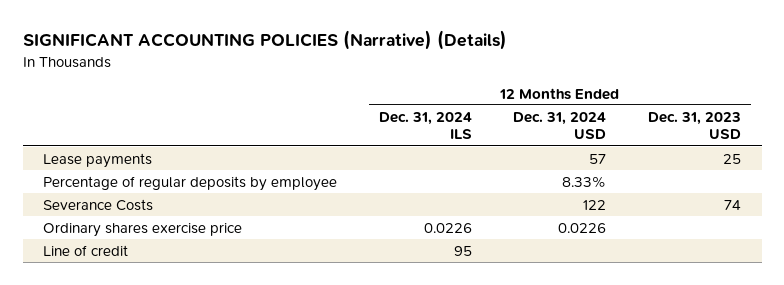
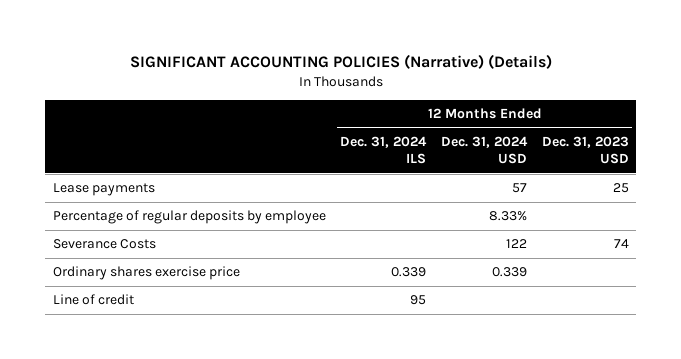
[423,222,472,233] 0.0226 -> [391,267,427,278] 0.339
[558,222,607,233] 0.0226 -> [492,267,528,278] 0.339

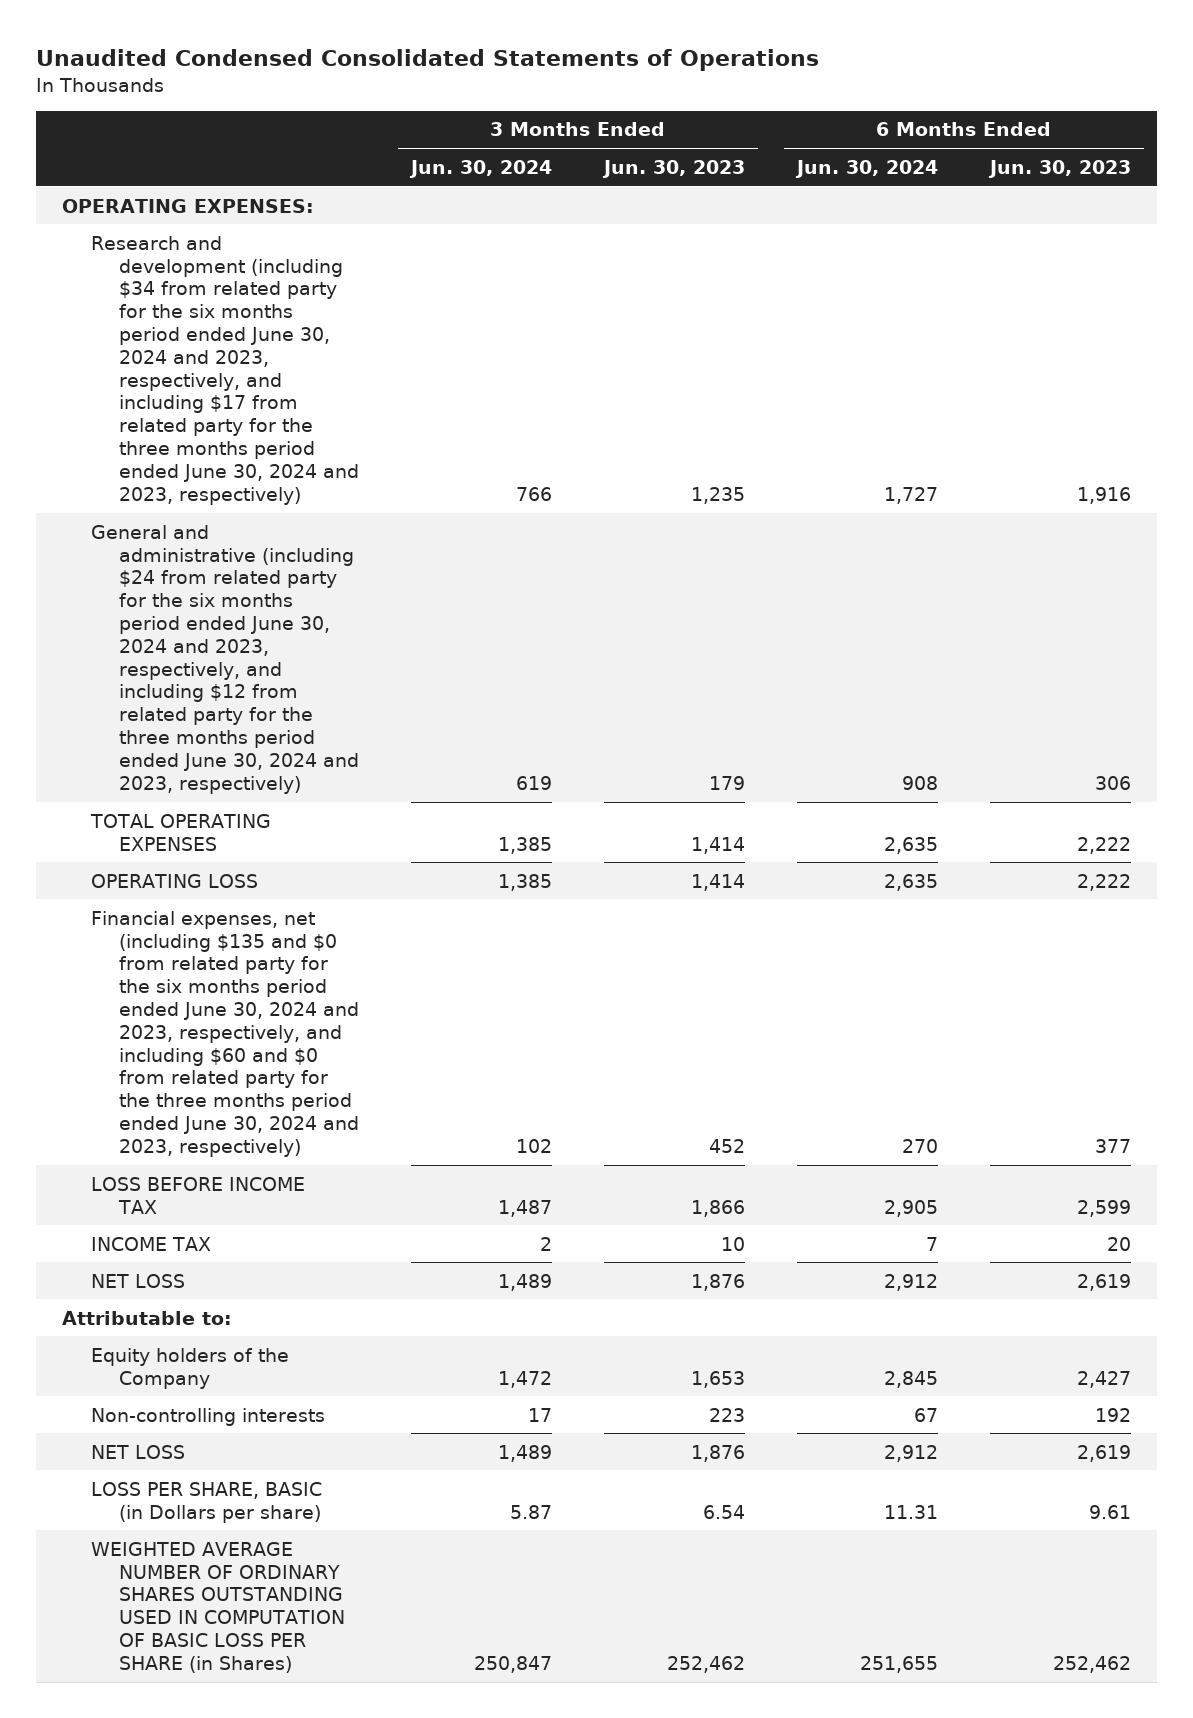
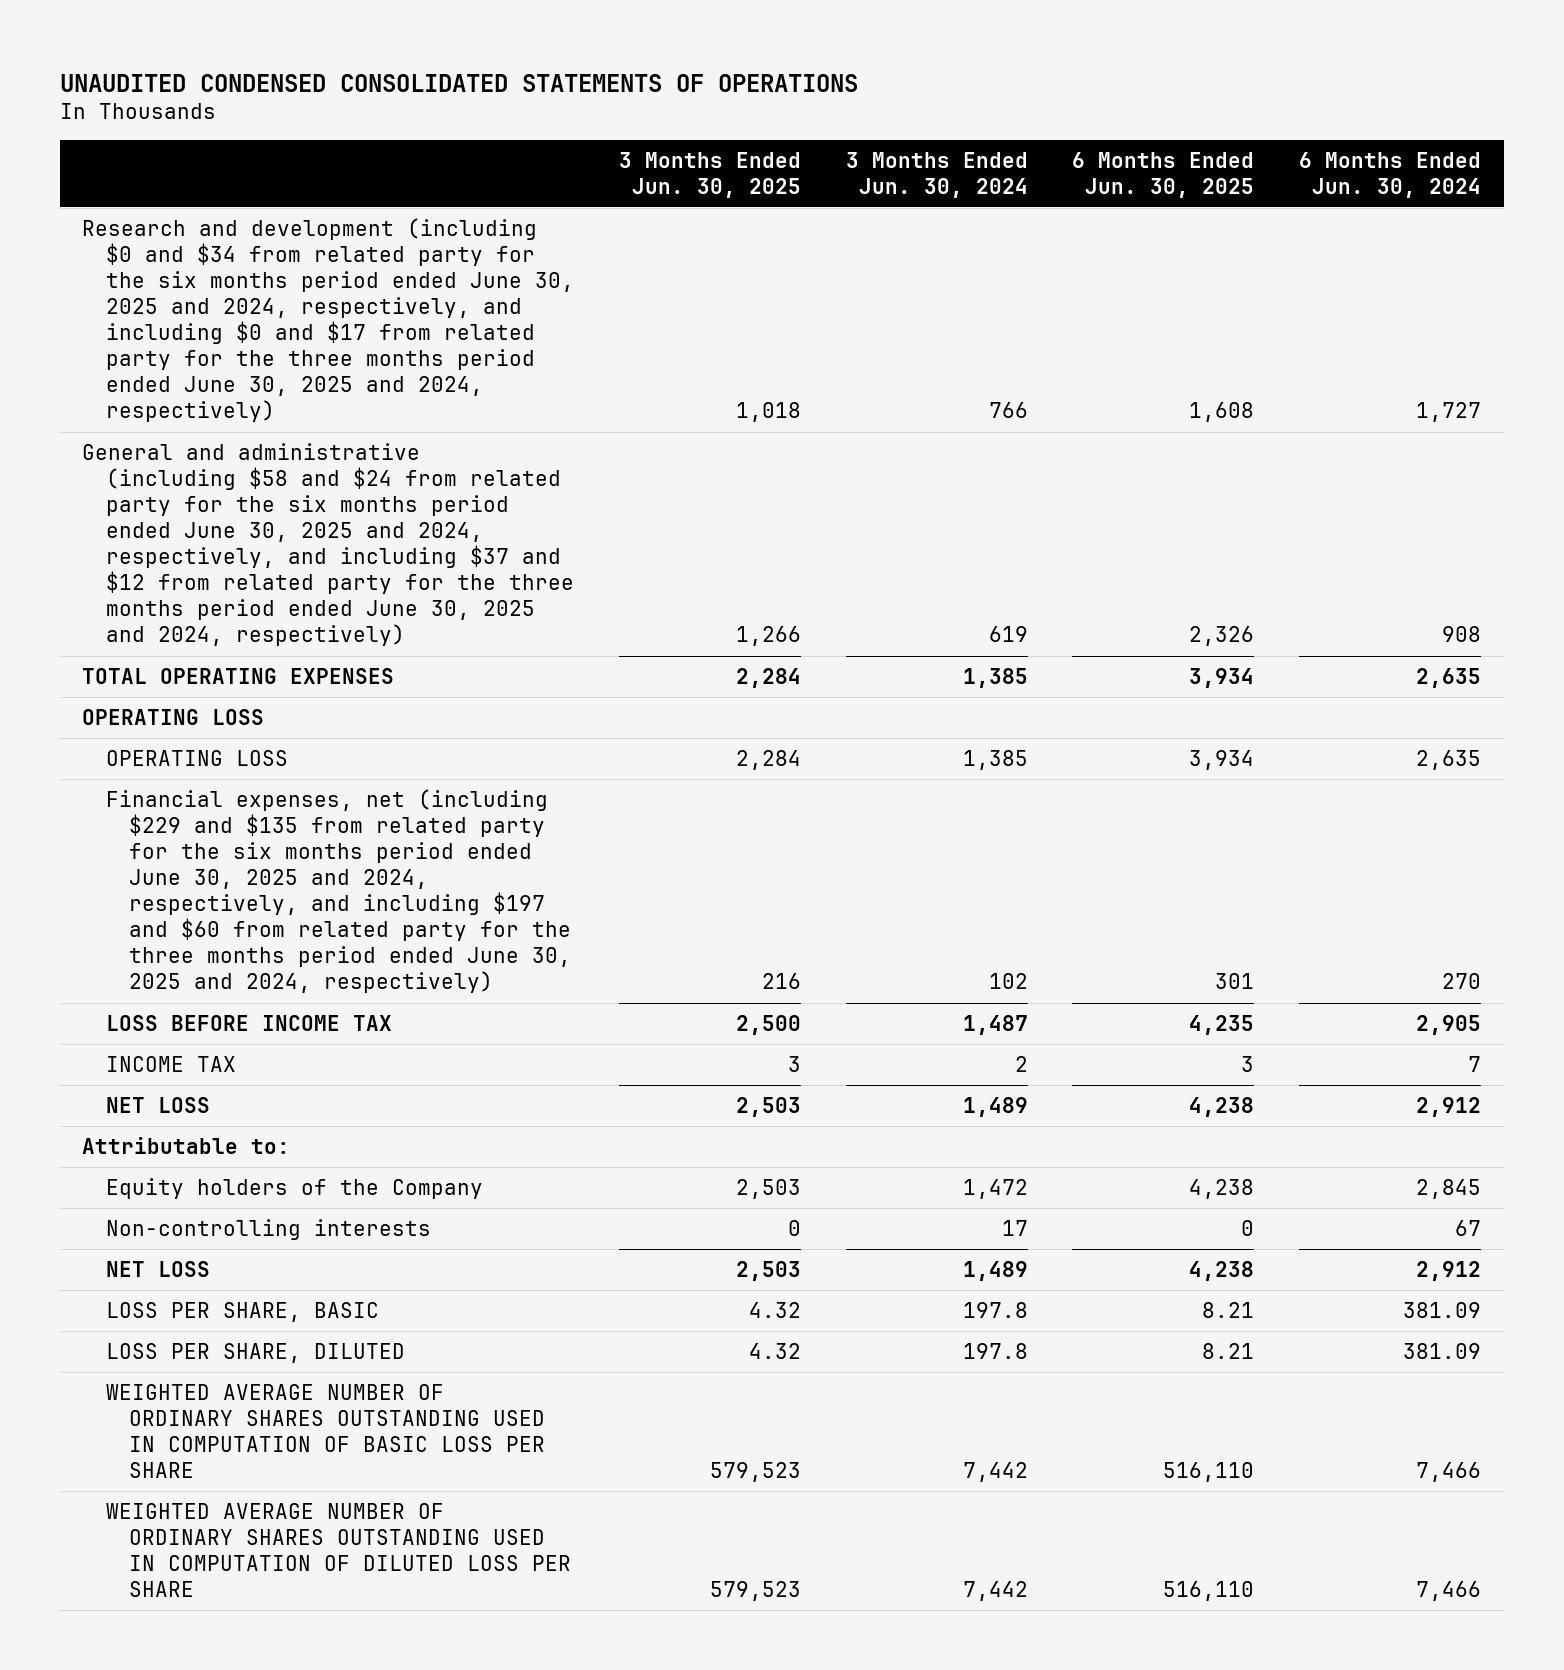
[36,48,820,71] Unaudited Condensed Consolidated Statements of Operations -> [59,73,858,92] UNAUDITED CONDENSED CONSOLIDATED STATEMENTS OF OPERATIONS
[601,159,745,178] Jun. 30, 2023 -> none
[987,159,1131,178] Jun. 30, 2023 -> none
none -> [618,151,801,198] 3 Months Ended Jun. 30, 2025
none -> [1072,151,1255,198] 6 Months Ended Jun. 30, 2025
[62,198,315,213] OPERATING EXPENSES: -> none
[90,235,360,505] Research and development (including $34 from related party for the six months period ended June 30, 2024 and 2023, respectively, and including $17 from related party for the three months period ended June 30, 2024 and 2023, respectively) -> [82,218,574,423] Research and development (including $0 and $34 from related party for the six months period ended June 30, 2025 and 2024, respectively, and including $0 and $17 from related party for the three months period ended June 30, 2025 and 2024, respectively)
[90,524,360,794] General and administrative (including $24 from related party for the six months period ended June 30, 2024 and 2023, respectively, and including $12 from related party for the three months period ended June 30, 2024 and 2023, respectively) -> [82,443,574,647] General and administrative (including $58 and $24 from related party for the six months period ended June 30, 2025 and 2024, respectively, and including $37 and $12 from related party for the three months period ended June 30, 2025 and 2024, respectively)
none -> [82,709,265,726] OPERATING LOSS
[90,910,360,1157] Financial expenses, net (including $135 and $0 from related party for the six months period ended June 30, 2024 and 2023, respectively, and including $60 and $0 from related party for the three months period ended June 30, 2024 and 2023, respectively) -> [105,789,572,994] Financial expenses, net (including $229 and $135 from related party for the six months period ended June 30, 2025 and 2024, respectively, and including $197 and $60 from related party for the three months period ended June 30, 2025 and 2024, respectively)
[90,1481,322,1523] LOSS PER SHARE, BASIC (in Dollars per share) -> [105,1302,379,1323] LOSS PER SHARE, BASIC
[510,1504,553,1519] 5.87 -> [962,1302,1028,1319] 197.8
[883,1504,938,1519] 11.31 -> [1403,1302,1482,1319] 381.09
none -> [105,1343,405,1364] LOSS PER SHARE, DILUTED
[90,1541,346,1673] WEIGHTED AVERAGE NUMBER OF ORDINARY SHARES OUTSTANDING USED IN COMPUTATION OF BASIC LOSS PER SHARE (in Shares) -> [105,1384,546,1479] WEIGHTED AVERAGE NUMBER OF ORDINARY SHARES OUTSTANDING USED IN COMPUTATION OF BASIC LOSS PER SHARE
[474,1655,553,1673] 250,847 -> [962,1462,1028,1483] 7,442
[859,1655,938,1673] 251,655 -> [1416,1462,1482,1483] 7,466
none -> [105,1503,572,1598] WEIGHTED AVERAGE NUMBER OF ORDINARY SHARES OUTSTANDING USED IN COMPUTATION OF DILUTED LOSS PER SHARE

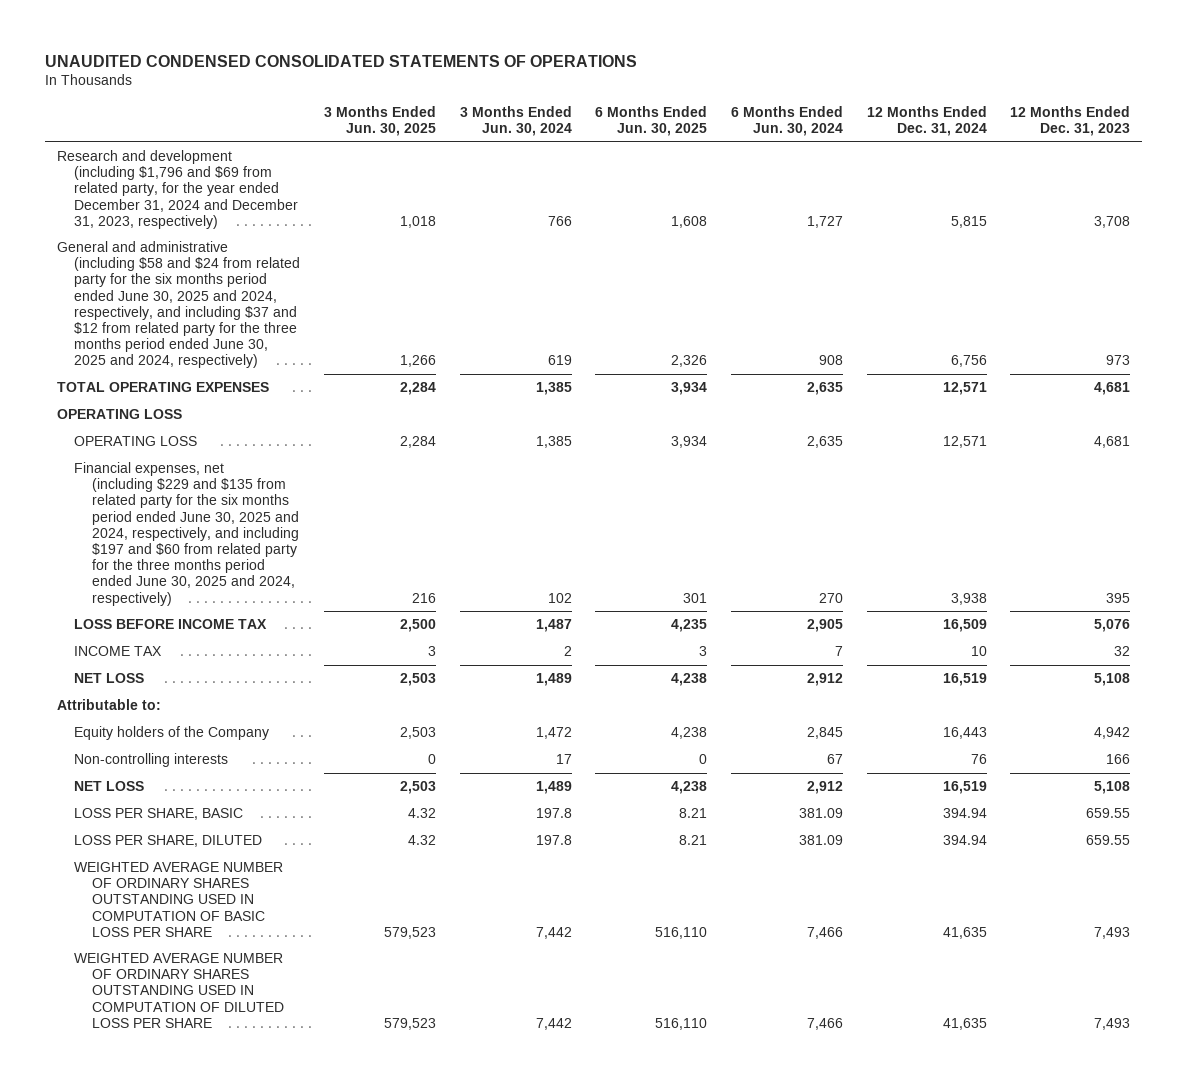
none -> [866,106,987,137] 12 Months Ended Dec. 31, 2024
none -> [1010,106,1131,137] 12 Months Ended Dec. 31, 2023
[82,218,574,423] Research and development (including $0 and $34 from related party for the six months period ended June 30, 2025 and 2024, respectively, and including $0 and $17 from related party for the three months period ended June 30, 2025 and 2024, respectively) -> [57,150,299,229] Research and development (including $1,796 and $69 from related party, for the year ended December 31, 2024 and December 31, 2023, respectively)

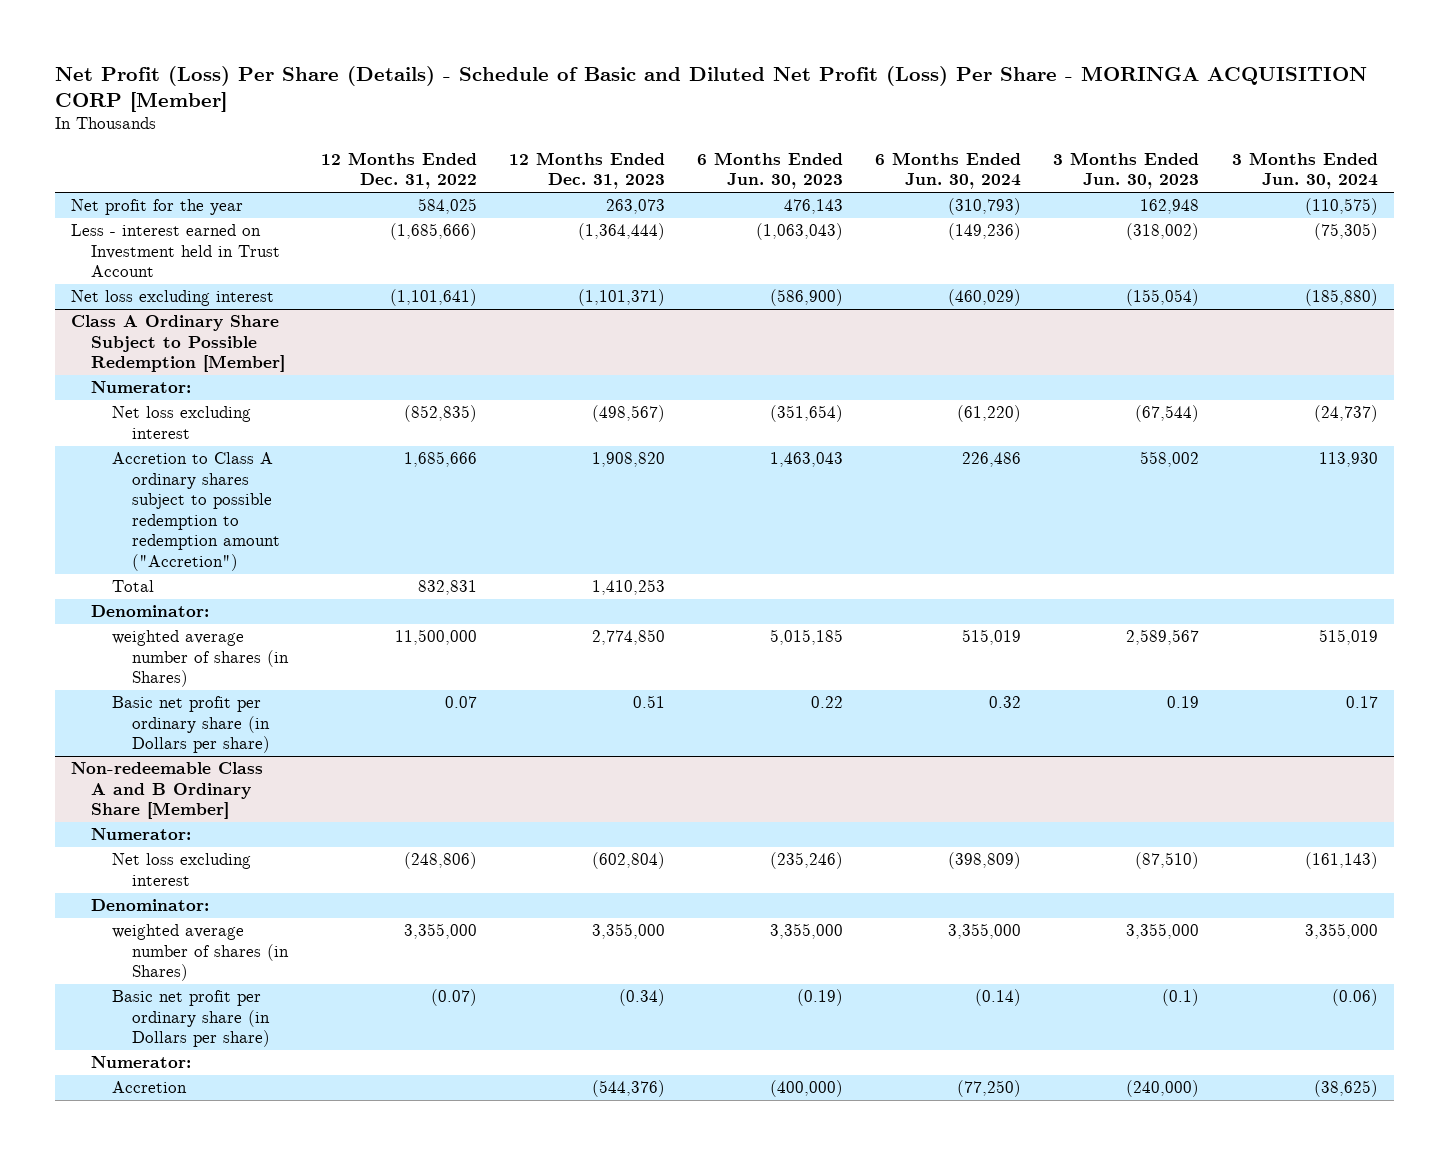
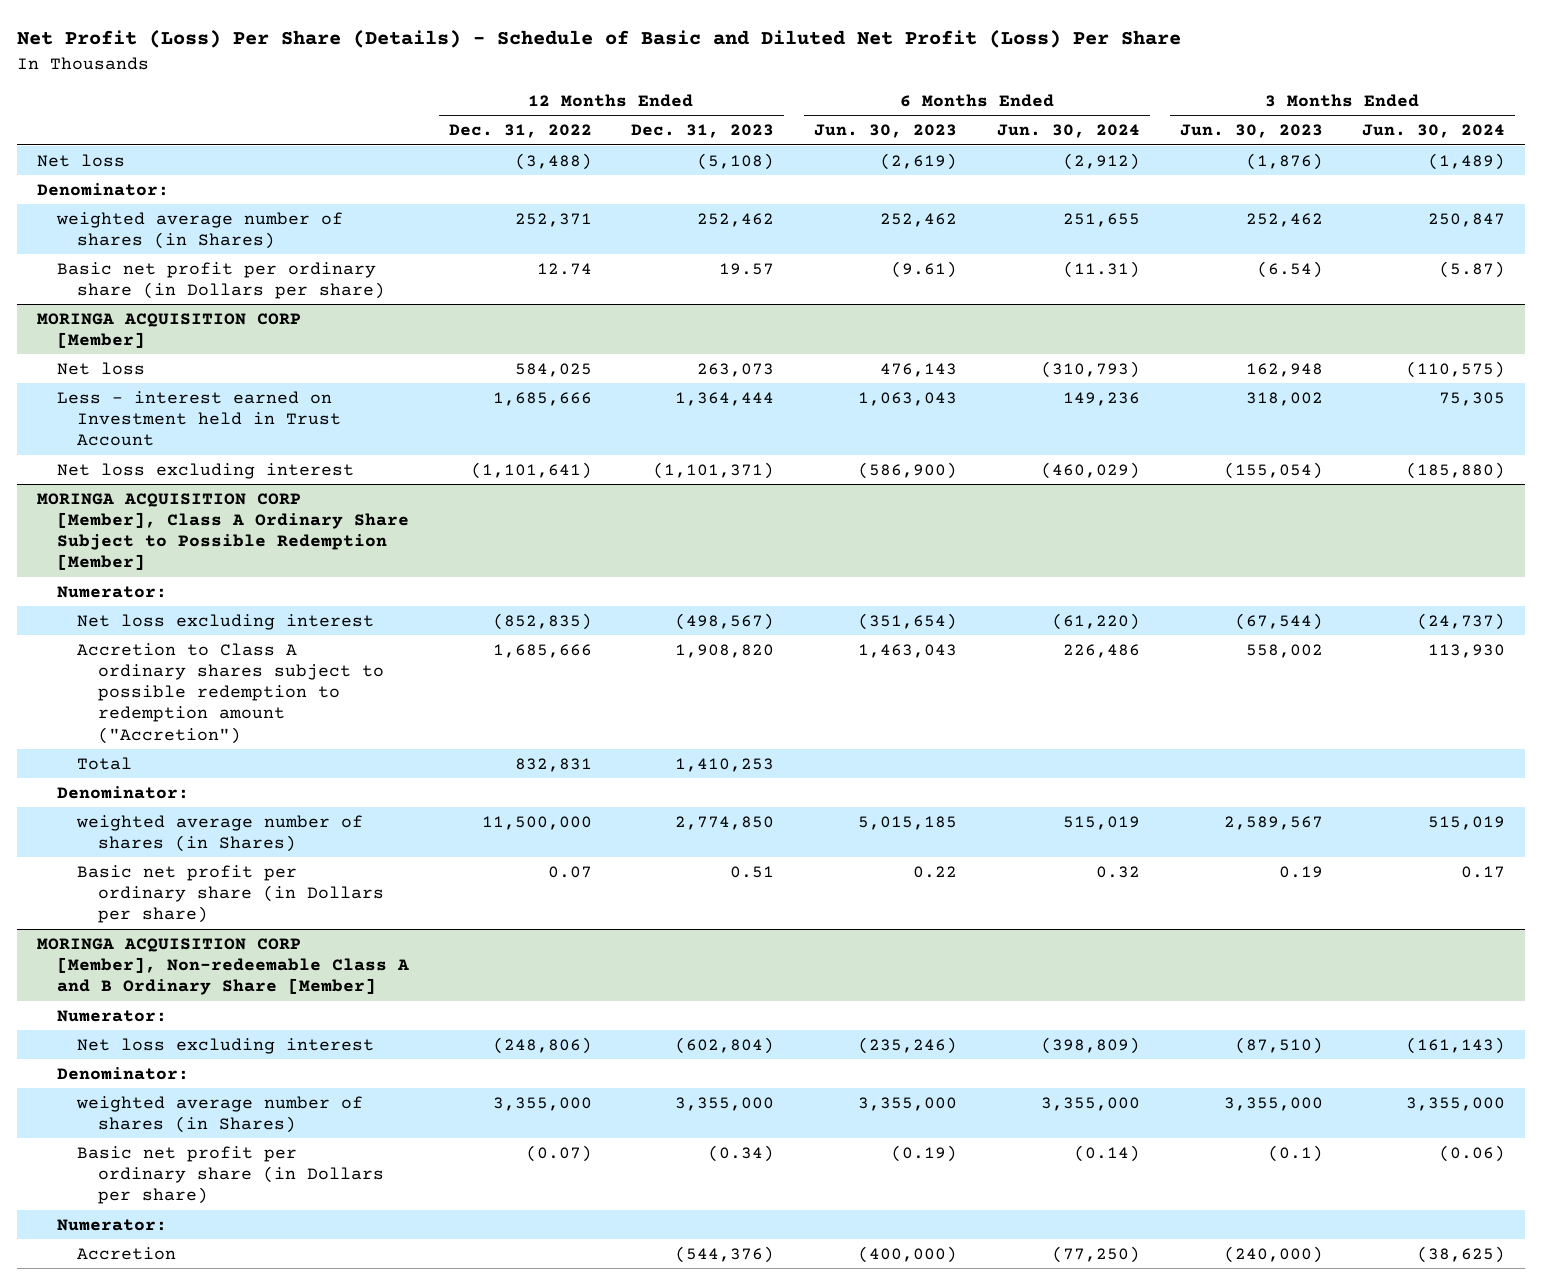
[54,65,1367,112] Net Profit (Loss) Per Share (Details) - Schedule of Basic and Diluted Net Profit (Loss) Per Share - MORINGA ACQUISITION CORP [Member] -> [16,30,1181,49] Net Profit (Loss) Per Share (Details) - Schedule of Basic and Diluted Net Profit (Loss) Per Share
none -> [36,153,125,167] Net loss
none -> [36,182,169,196] Denominator:
none -> [55,211,343,249] weighted average number of shares (in Shares)
none -> [56,261,386,299] Basic net profit per ordinary share (in Dollars per share)
none -> [36,312,301,348] MORINGA ACQUISITION CORP [Member]
[70,199,243,216] Net profit for the year -> [56,361,145,375] Net loss
[389,223,477,241] (1,685,666) -> [492,391,592,406] 1,685,666
[577,223,665,241] (1,364,444) -> [675,391,775,406] 1,364,444
[756,223,844,241] (1,063,043) -> [858,391,958,406] 1,063,043
[948,223,1022,241] (149,236) -> [1062,391,1140,406] 149,236
[1126,223,1200,241] (318,002) -> [1245,391,1323,406] 318,002
[1313,223,1378,241] (75,305) -> [1439,391,1506,406] 75,305
[70,315,286,373] Class A Ordinary Share Subject to Possible Redemption [Member] -> [36,492,409,571] MORINGA ACQUISITION CORP [Member], Class A Ordinary Share Subject to Possible Redemption [Member]
[70,762,263,820] Non-redeemable Class A and B Ordinary Share [Member] -> [36,937,409,996] MORINGA ACQUISITION CORP [Member], Non-redeemable Class A and B Ordinary Share [Member]

